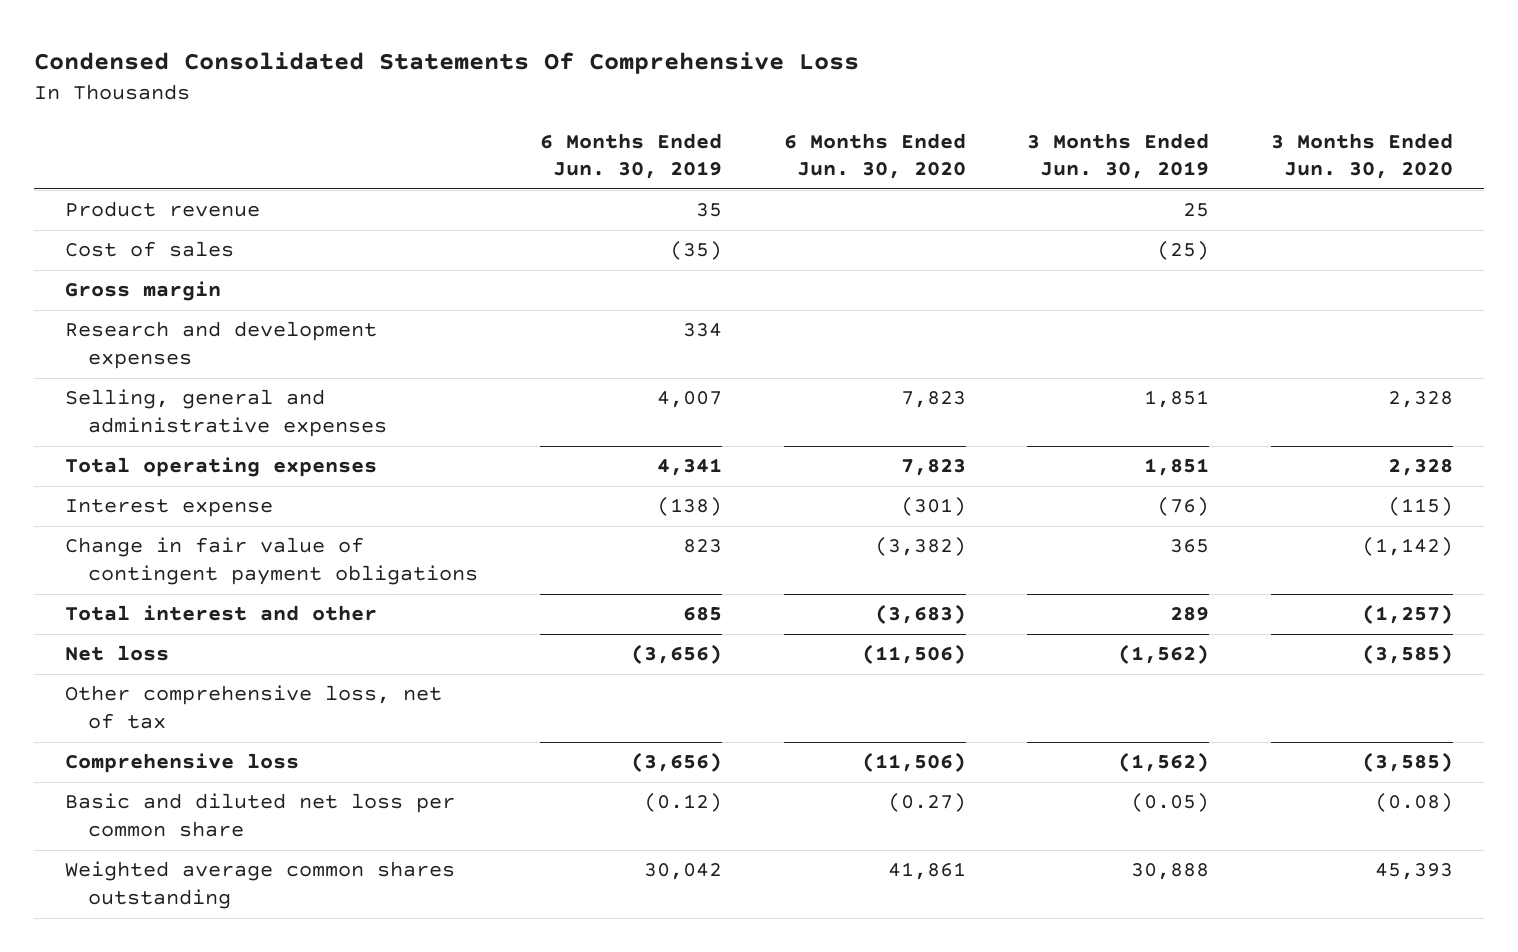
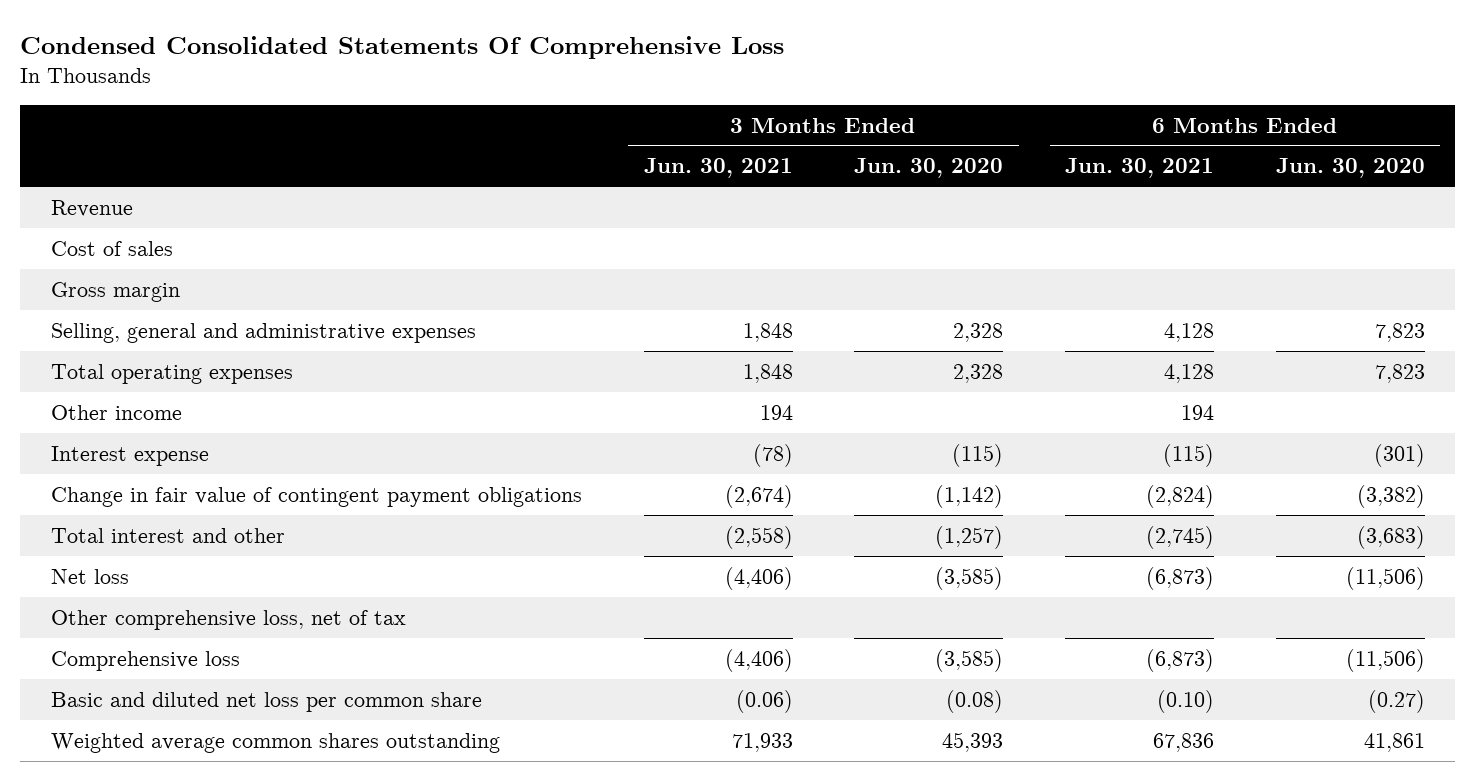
[539,132,722,180] 6 Months Ended Jun. 30, 2019 -> none
[1027,132,1210,180] 3 Months Ended Jun. 30, 2019 -> none
none -> [643,158,793,179] Jun. 30, 2021
none -> [1064,158,1214,179] Jun. 30, 2021
[65,201,261,218] Product revenue -> [50,199,133,217] Revenue
[65,321,378,370] Research and development expenses -> none
none -> [50,404,182,420] Other income

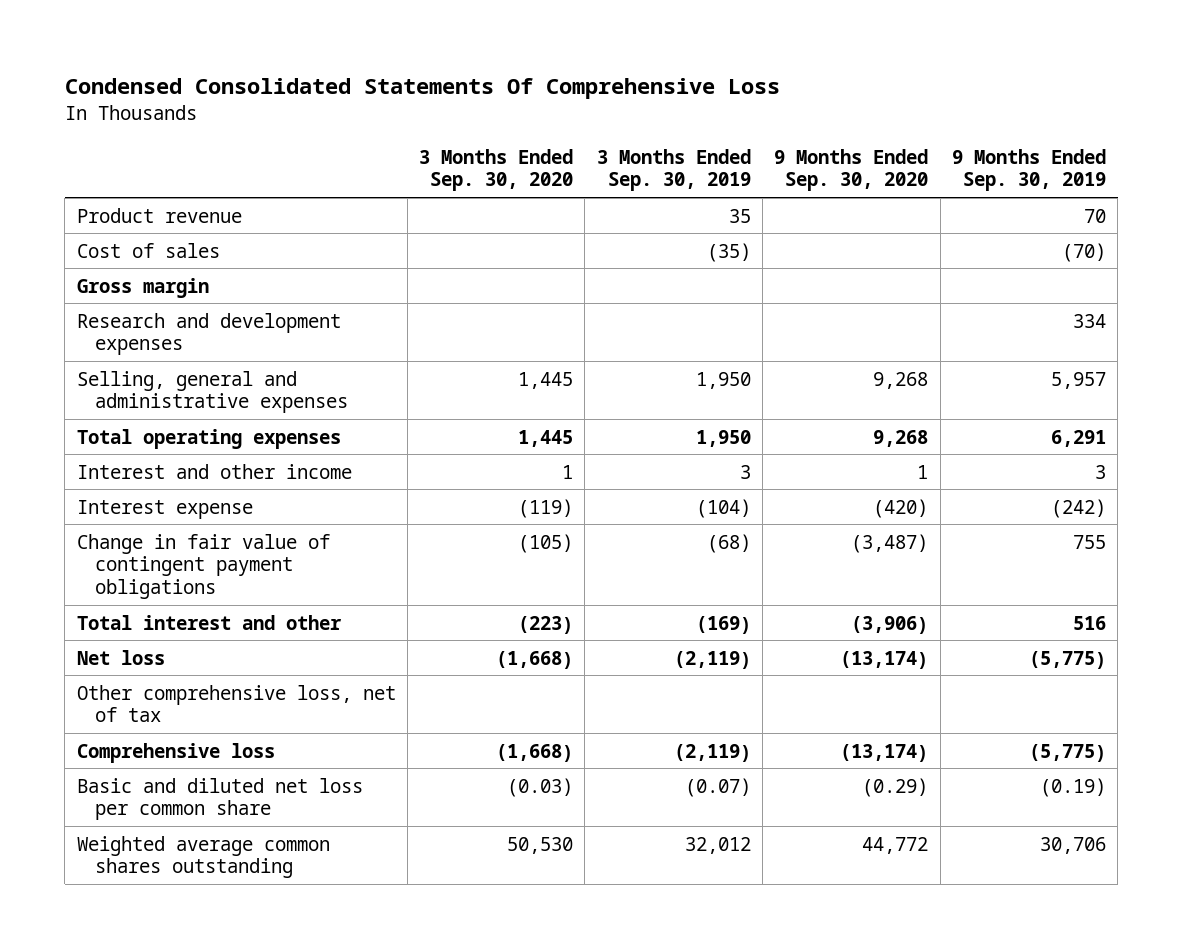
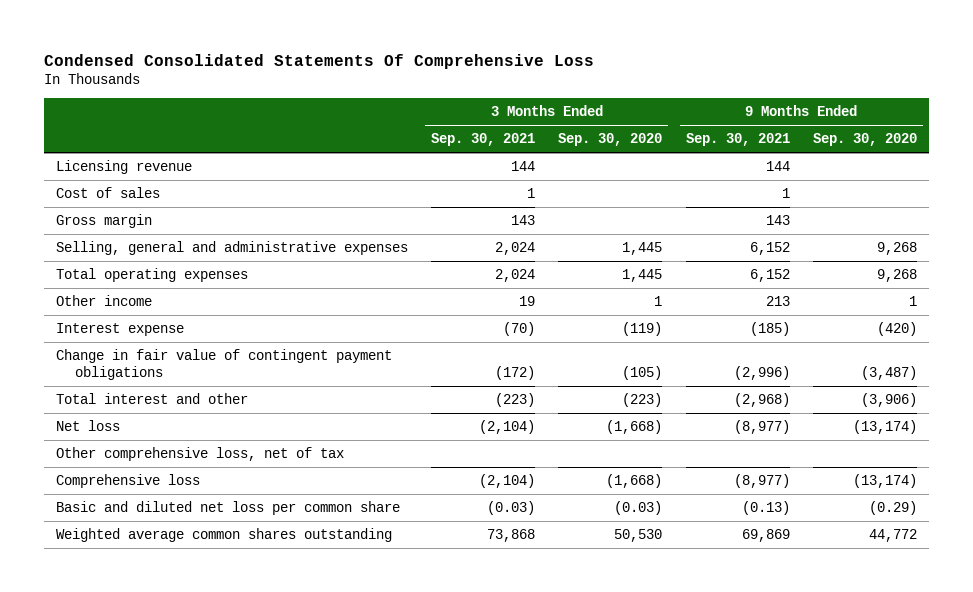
[596,148,751,192] 3 Months Ended Sep. 30, 2019 -> none
[951,148,1106,192] 9 Months Ended Sep. 30, 2019 -> none
none -> [431,133,536,147] Sep. 30, 2021
none -> [685,133,790,147] Sep. 30, 2021
[76,207,242,223] Product revenue -> [55,160,192,175] Licensing revenue
[76,312,341,356] Research and development expenses -> none
[76,463,352,479] Interest and other income -> [55,295,152,307] Other income

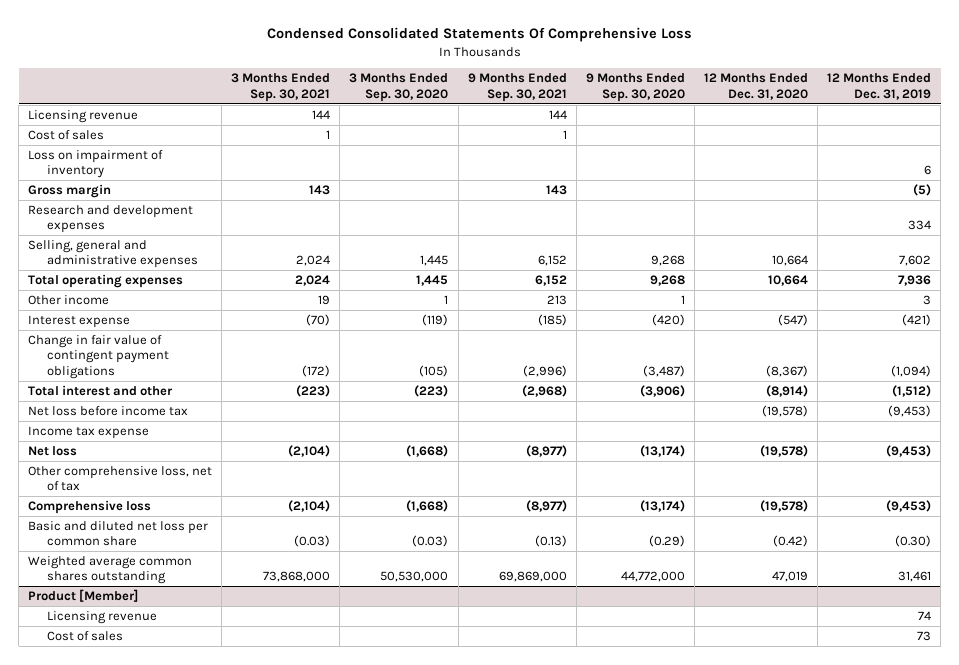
none -> [703,73,808,100] 12 Months Ended Dec. 31, 2020
none -> [827,73,932,100] 12 Months Ended Dec. 31, 2019
none -> [28,150,164,179] Loss on impairment of inventory
none -> [28,205,194,234] Research and development expenses
none -> [28,406,189,417] Net loss before income tax
none -> [28,426,150,440] Income tax expense
[487,529,536,543] 73,868 -> [263,571,331,583] 73,868,000
[614,529,663,543] 50,530 -> [380,571,449,583] 50,530,000
[741,529,790,543] 69,869 -> [498,571,567,583] 69,869,000
[868,529,917,543] 44,772 -> [620,571,685,583] 44,772,000
none -> [28,589,139,603] Product [Member]
none -> [46,611,157,625] Licensing revenue
none -> [46,631,123,642] Cost of sales

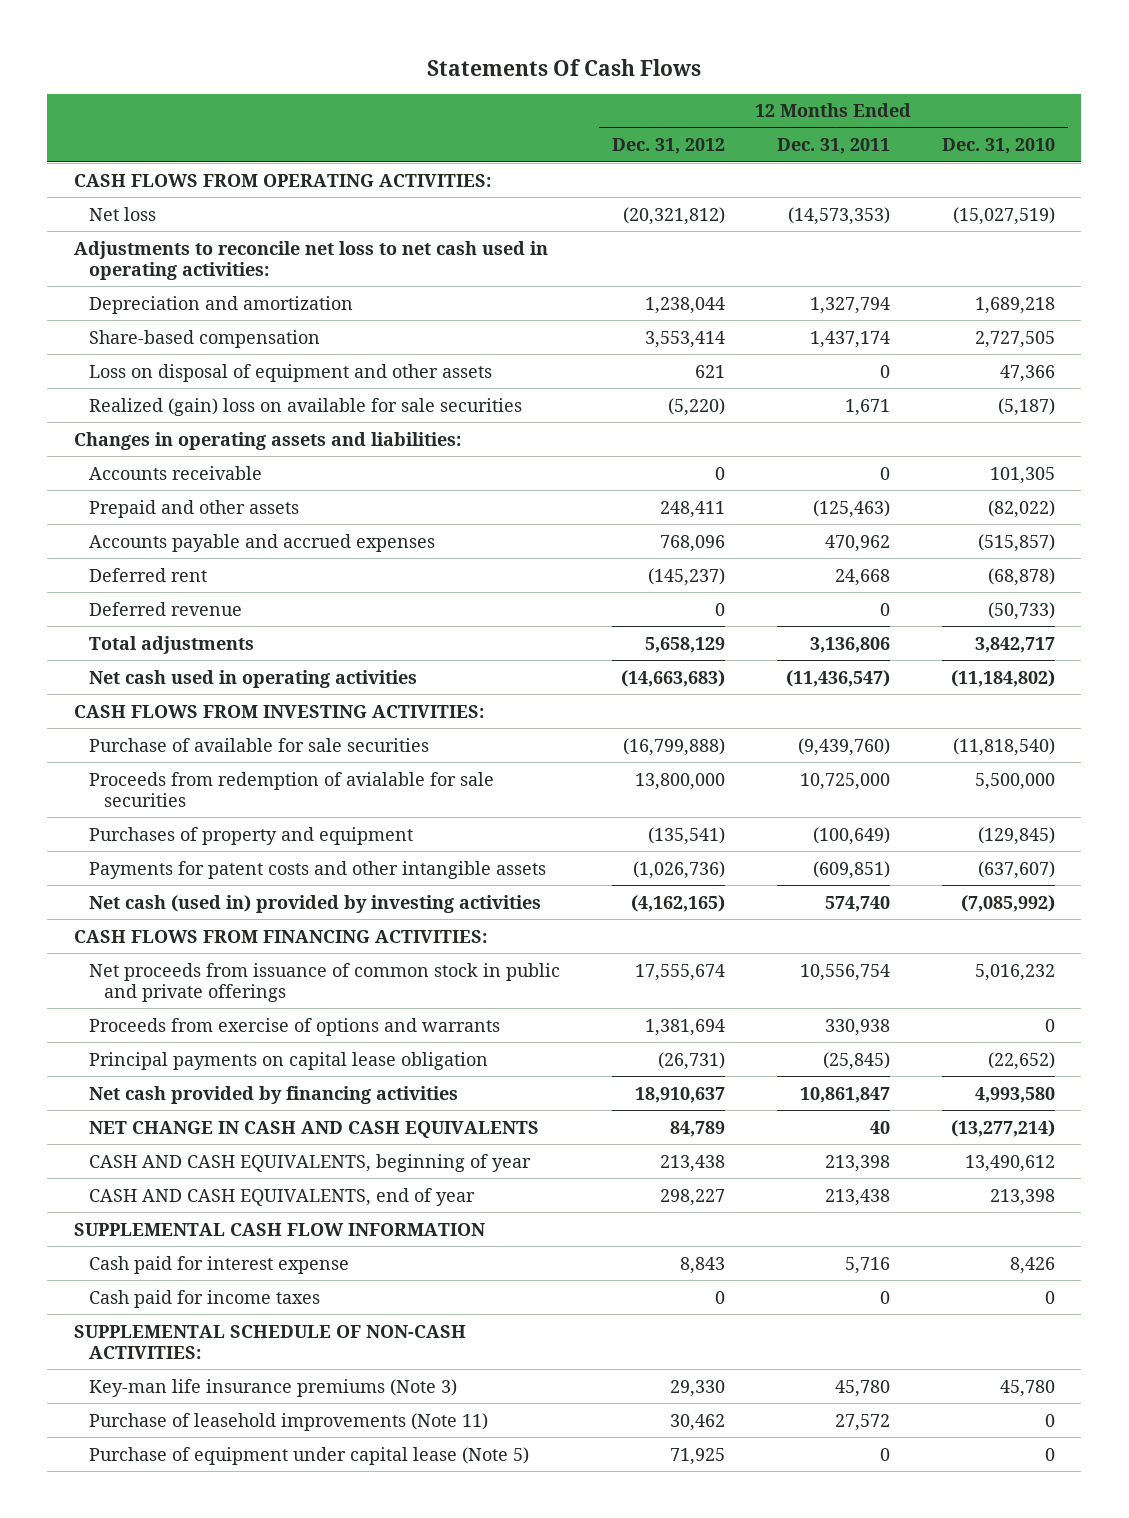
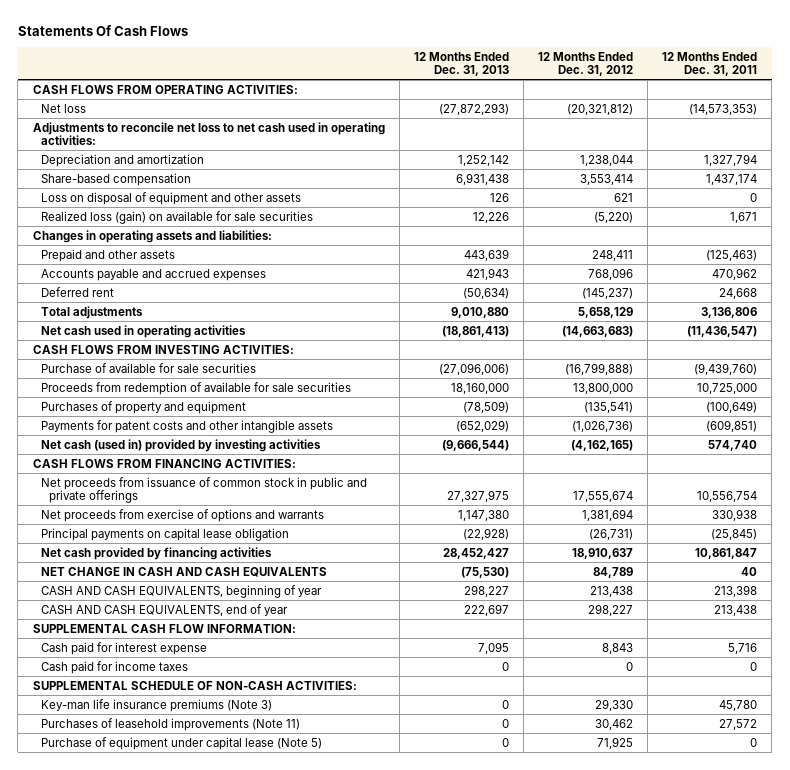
[942,138,1056,155] Dec. 31, 2010 -> none
none -> [413,51,509,77] 12 Months Ended Dec. 31, 2013
[88,397,522,416] Realized (gain) loss on available for sale securities -> [40,210,313,224] Realized loss (gain) on available for sale securities
[88,465,262,480] Accounts receivable -> none
[88,601,242,616] Deferred revenue -> none
[88,771,494,807] Proceeds from redemption of avialable for sale securities -> [40,381,351,395] Proceeds from redemption of available for sale securities
[88,1017,500,1036] Proceeds from exercise of options and warrants -> [40,508,324,522] Net proceeds from exercise of options and warrants
[73,1222,485,1236] SUPPLEMENTAL CASH FLOW INFORMATION -> [32,623,296,633] SUPPLEMENTAL CASH FLOW INFORMATION:
[88,1412,488,1431] Purchase of leasehold improvements (Note 11) -> [40,717,300,731] Purchases of leasehold improvements (Note 11)

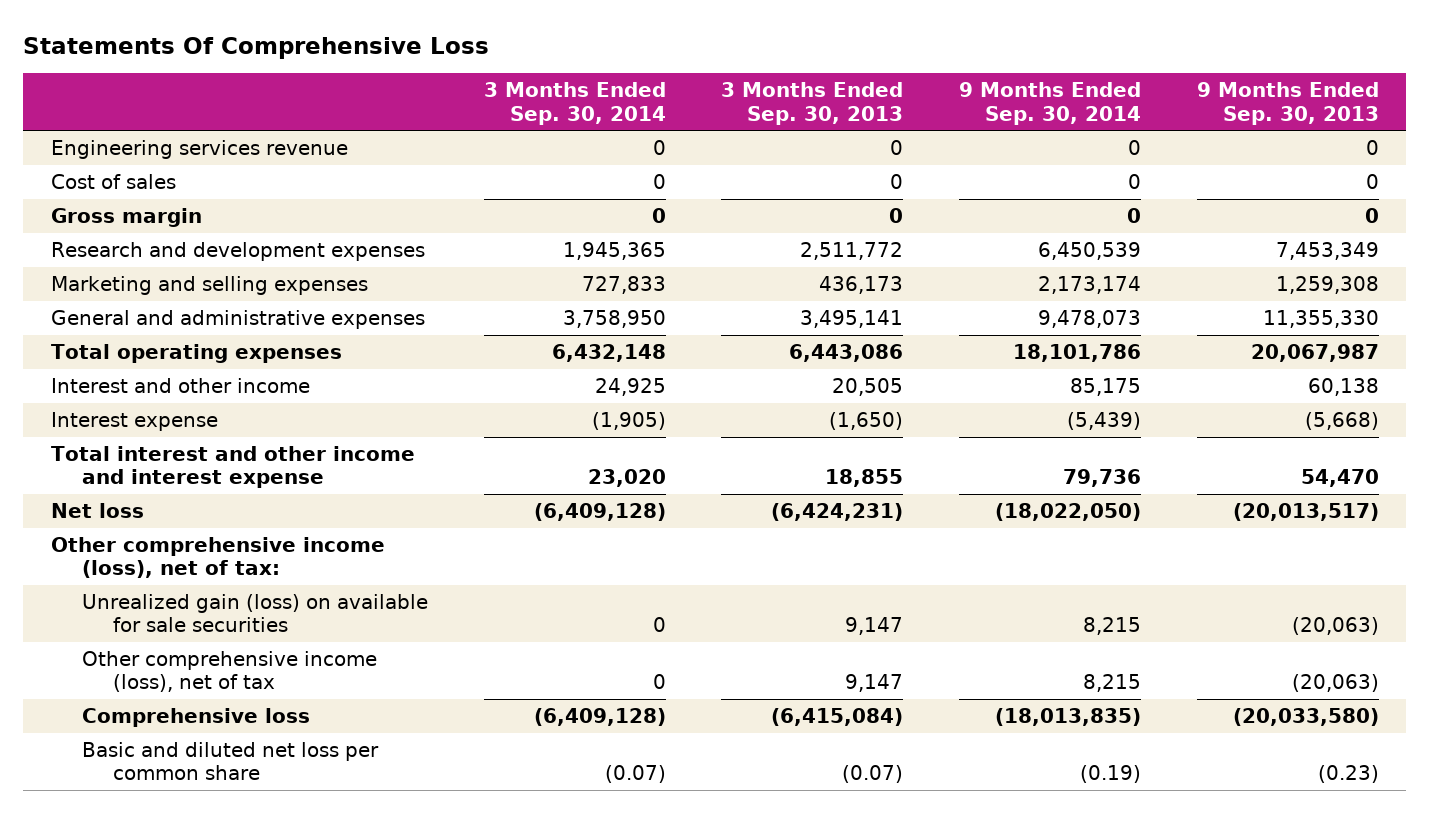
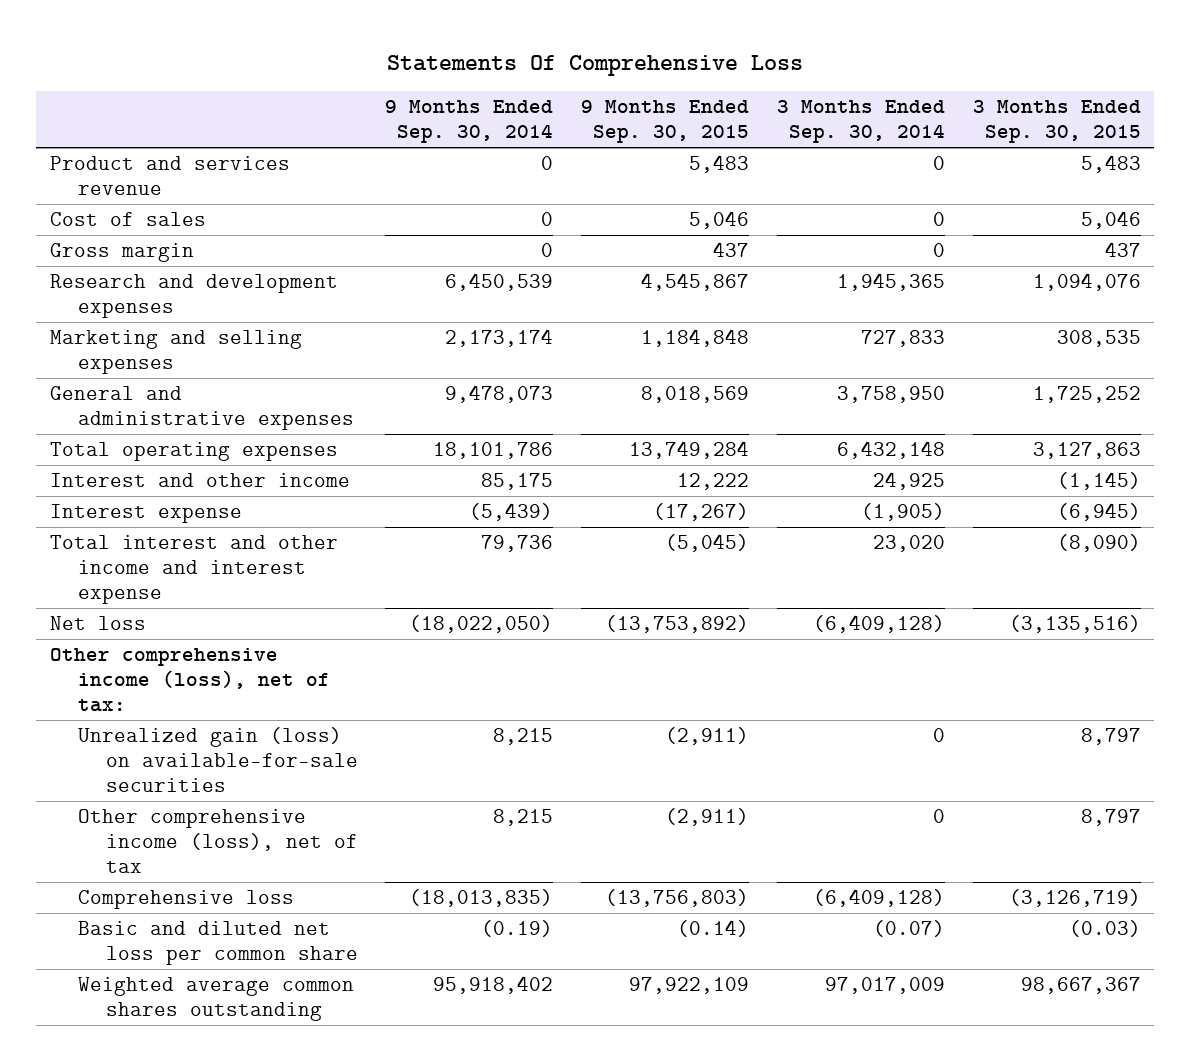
[721,82,904,125] 3 Months Ended Sep. 30, 2013 -> none
[1196,82,1379,125] 9 Months Ended Sep. 30, 2013 -> none
none -> [581,100,750,144] 9 Months Ended Sep. 30, 2015
none -> [972,100,1141,144] 3 Months Ended Sep. 30, 2015
[51,140,349,160] Engineering services revenue -> [49,156,290,196] Product and services revenue
[81,594,428,633] Unrealized gain (loss) on available for sale securities -> [77,727,358,793] Unrealized gain (loss) on available-for-sale securities
none -> [77,977,354,1022] Weighted average common shares outstanding

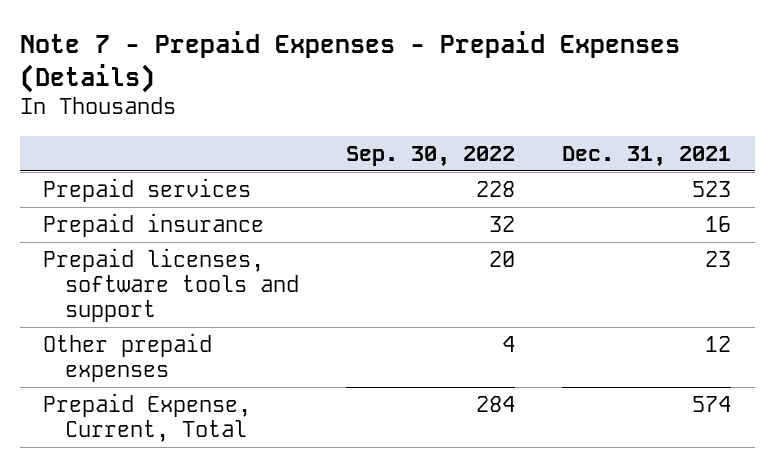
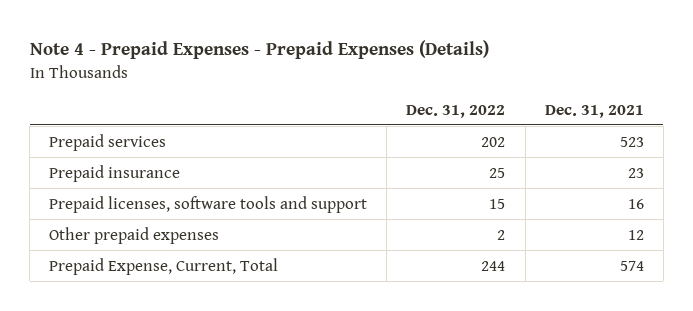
[19,30,680,93] Note 7 - Prepaid Expenses - Prepaid Expenses (Details) -> [29,40,489,60] Note 4 - Prepaid Expenses - Prepaid Expenses (Details)
[346,145,516,166] Sep. 30, 2022 -> none
none -> [406,104,506,118] Dec. 31, 2022
[705,215,732,232] 16 -> [627,167,644,178] 23
[705,250,732,267] 23 -> [627,198,644,209] 16

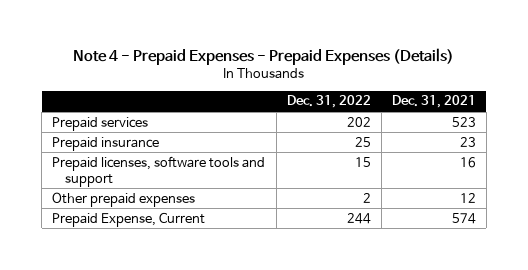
[49,257,279,275] Prepaid Expense, Current, Total -> [52,211,206,227] Prepaid Expense, Current

